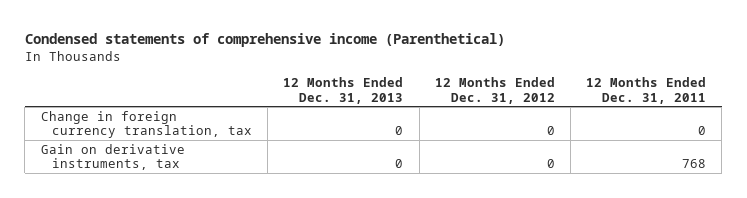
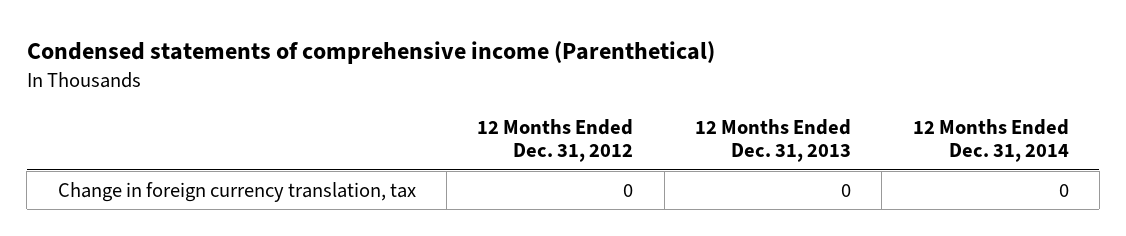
[586,76,707,104] 12 Months Ended Dec. 31, 2011 -> none
none -> [912,118,1069,163] 12 Months Ended Dec. 31, 2014
[40,143,185,171] Gain on derivative instruments, tax -> none

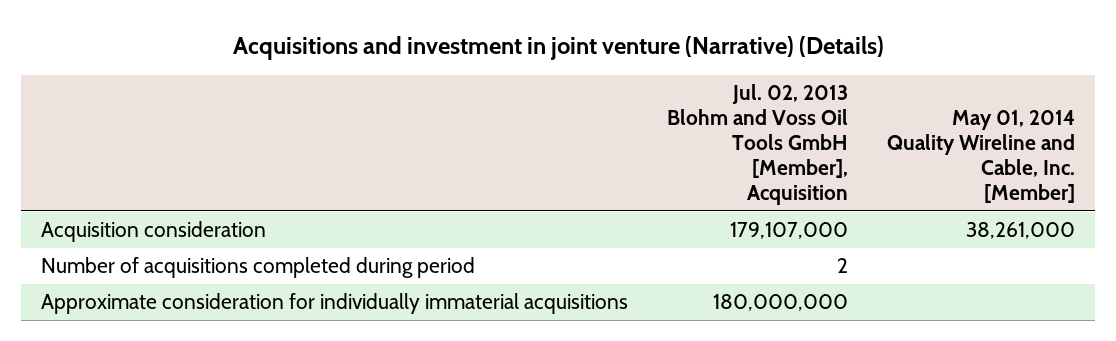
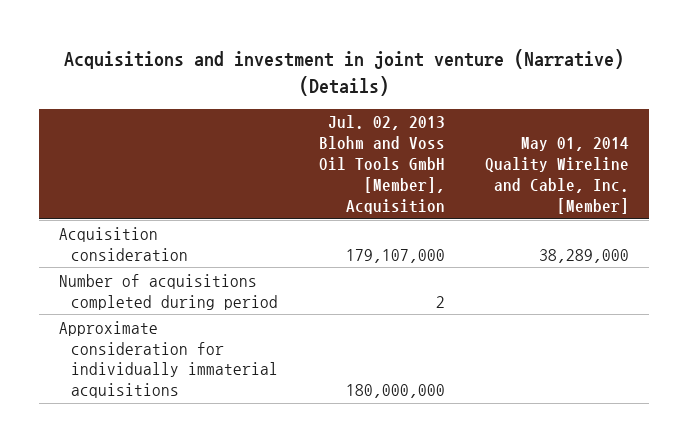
[966,222,1076,240] 38,261,000 -> [538,248,629,263] 38,289,000

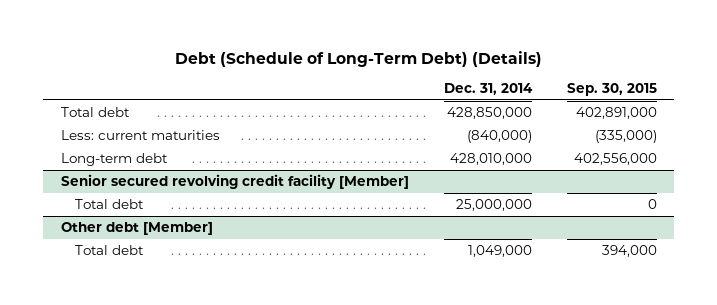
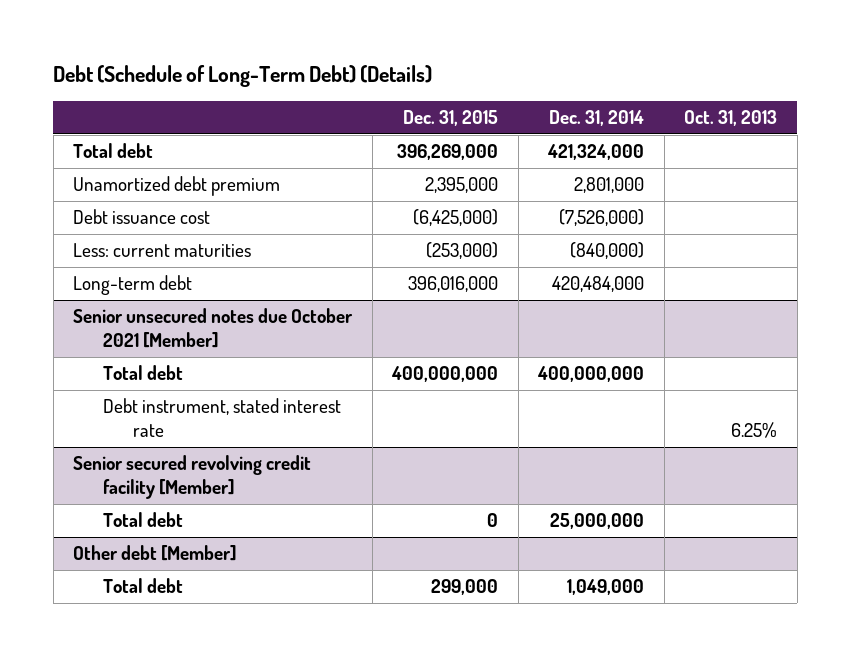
[566,83,657,97] Sep. 30, 2015 -> none
none -> [403,110,499,127] Dec. 31, 2015
none -> [684,110,778,127] Oct. 31, 2013
[446,106,532,119] 428,850,000 -> [547,144,645,161] 421,324,000
none -> [73,176,281,197] Unamortized debt premium
none -> [73,209,211,225] Debt issuance cost
[449,152,532,165] 428,010,000 -> [552,276,645,293] 420,484,000
none -> [73,308,354,349] Senior unsecured notes due October 2021 [Member]
none -> [103,365,184,381] Total debt
none -> [103,398,342,438] Debt instrument, stated interest rate

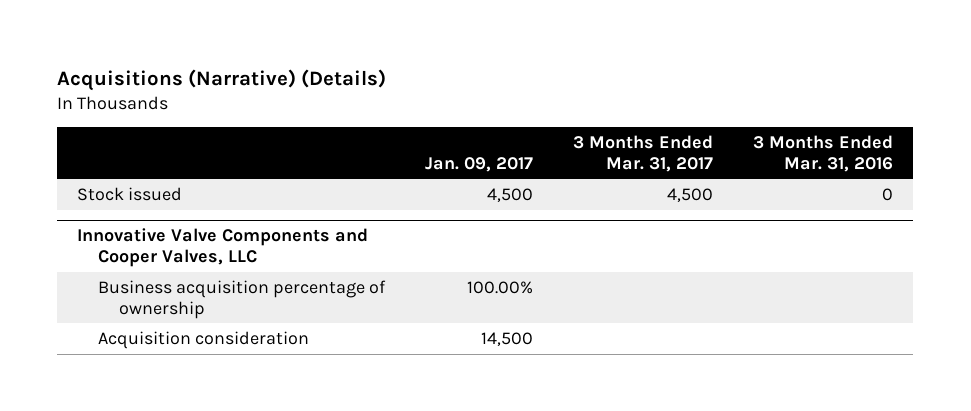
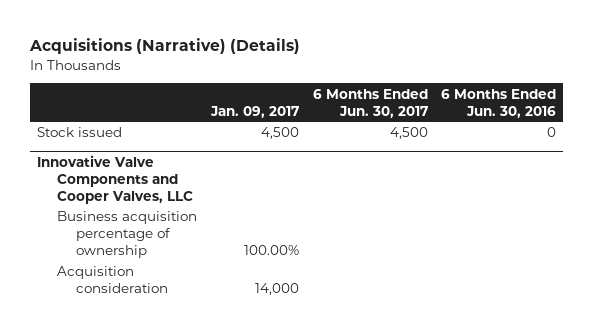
[573,134,714,172] 3 Months Ended Mar. 31, 2017 -> none
[753,134,894,172] 3 Months Ended Mar. 31, 2016 -> none
none -> [312,88,428,118] 6 Months Ended Jun. 30, 2017
none -> [441,88,557,118] 6 Months Ended Jun. 30, 2016
[481,331,534,346] 14,500 -> [254,283,299,296] 14,000

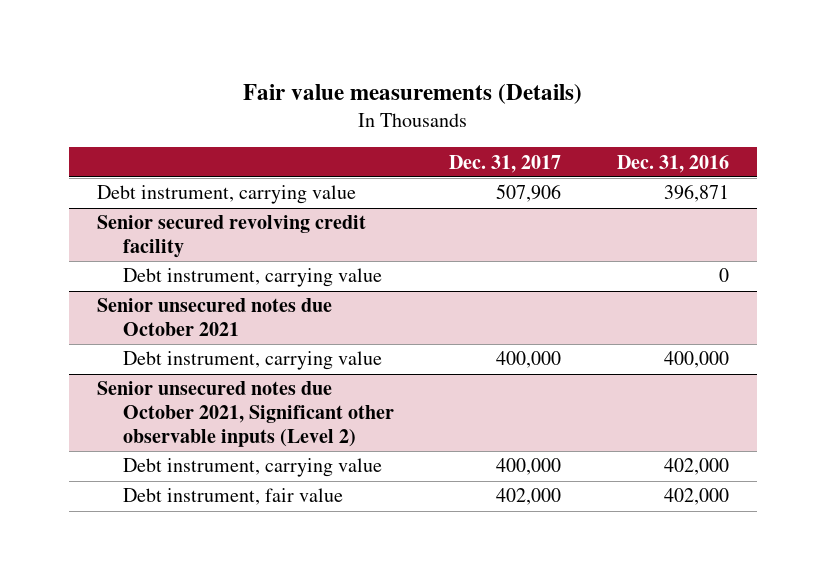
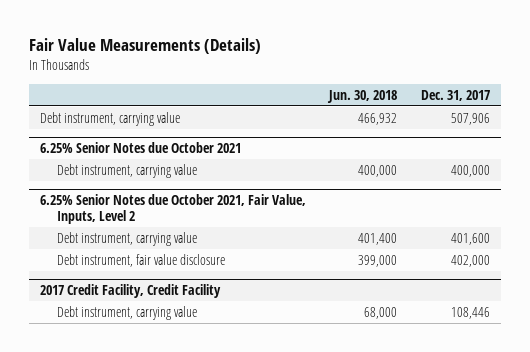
[243,84,583,105] Fair value measurements (Details) -> [28,37,261,54] Fair Value Measurements (Details)
[617,154,730,173] Dec. 31, 2016 -> none
none -> [327,89,398,103] Jun. 30, 2018
[97,215,367,259] Senior secured revolving credit facility -> none
[122,268,382,288] Debt instrument, carrying value -> none
[122,351,382,371] Debt instrument, carrying value -> none
[97,381,394,447] Senior unsecured notes due October 2021, Significant other observable inputs (Level 2) -> none
[97,298,333,337] Senior unsecured notes due October 2021 -> [40,142,242,154] 6.25% Senior Notes due October 2021
none -> [40,194,307,225] 6.25% Senior Notes due October 2021, Fair Value, Inputs, Level 2
none -> [56,232,197,247] Debt instrument, carrying value
[122,488,343,506] Debt instrument, fair value -> [56,254,225,268] Debt instrument, fair value disclosure
none -> [40,284,222,299] 2017 Credit Facility, Credit Facility
none -> [56,306,197,321] Debt instrument, carrying value

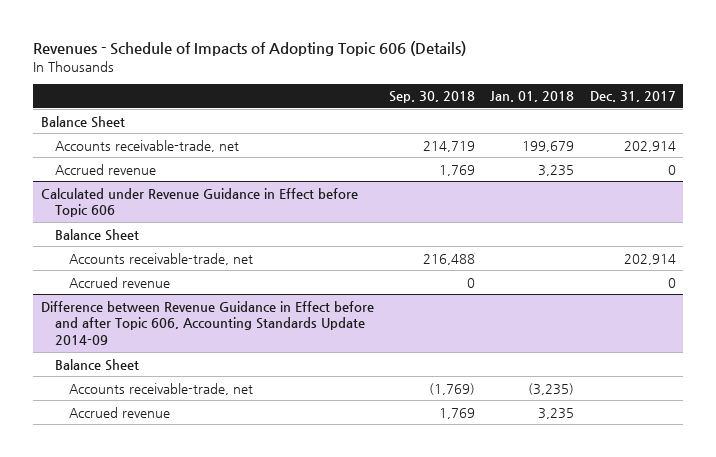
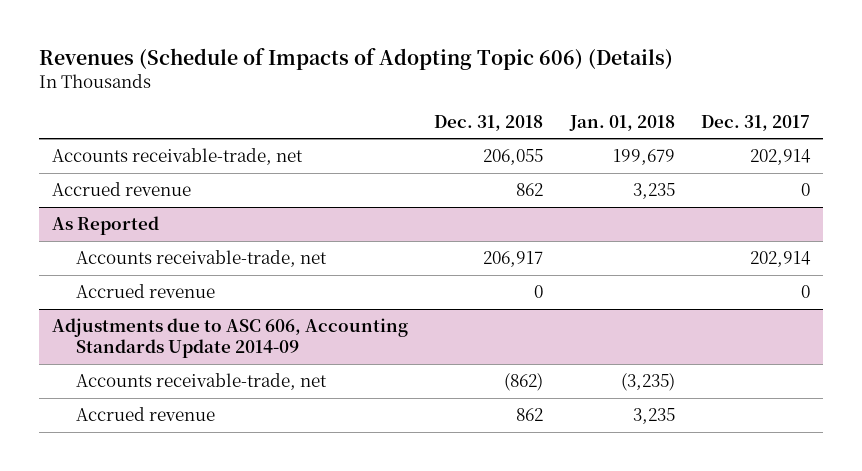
[32,41,466,57] Revenues - Schedule of Impacts of Adopting Topic 606 (Details) -> [38,48,673,71] Revenues (Schedule of Impacts of Adopting Topic 606) (Details)
[388,91,475,104] Sep. 30, 2018 -> none
none -> [434,114,544,131] Dec. 31, 2018
[40,115,125,128] Balance Sheet -> none
[54,228,139,241] Balance Sheet -> none
[40,187,358,218] Calculated under Revenue Guidance in Effect before Topic 606 -> [52,216,160,236] As Reported
[40,300,374,346] Difference between Revenue Guidance in Effect before and after Topic 606, Accounting Standards Update 2014-09 -> none
[54,358,139,371] Balance Sheet -> none
none -> [52,318,409,359] Adjustments due to ASC 606, Accounting Standards Update 2014-09

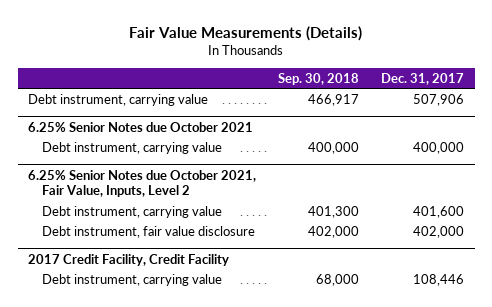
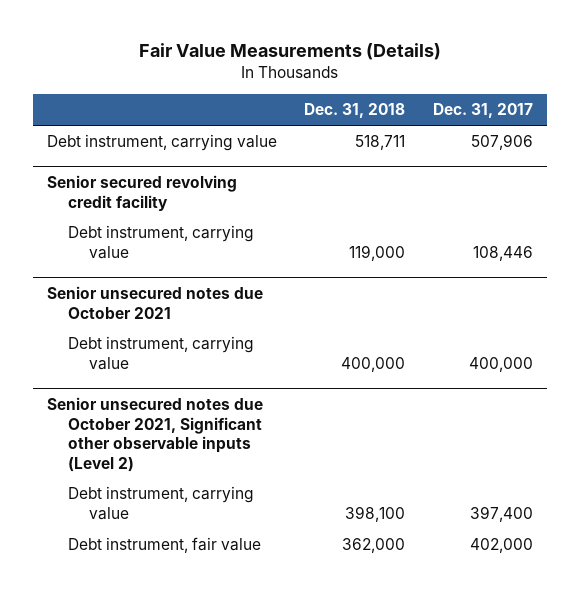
[278,72,360,85] Sep. 30, 2018 -> none
none -> [304,103,406,119] Dec. 31, 2018
[28,121,254,132] 6.25% Senior Notes due October 2021 -> none
[41,141,222,154] Debt instrument, carrying value -> none
[28,169,257,198] 6.25% Senior Notes due October 2021, Fair Value, Inputs, Level 2 -> none
[41,205,222,218] Debt instrument, carrying value -> none
[41,225,255,238] Debt instrument, fair value disclosure -> none
[28,253,230,266] 2017 Credit Facility, Credit Facility -> none
none -> [46,175,237,211] Senior secured revolving credit facility
none -> [46,286,263,319] Senior unsecured notes due October 2021
none -> [67,336,254,370] Debt instrument, carrying value
none -> [46,397,263,472] Senior unsecured notes due October 2021, Significant other observable inputs (Level 2)
none -> [67,486,254,520] Debt instrument, carrying value
none -> [67,537,261,554] Debt instrument, fair value

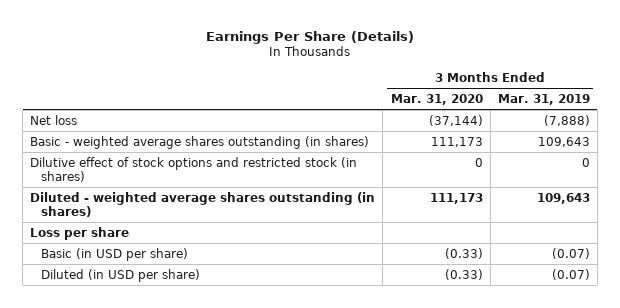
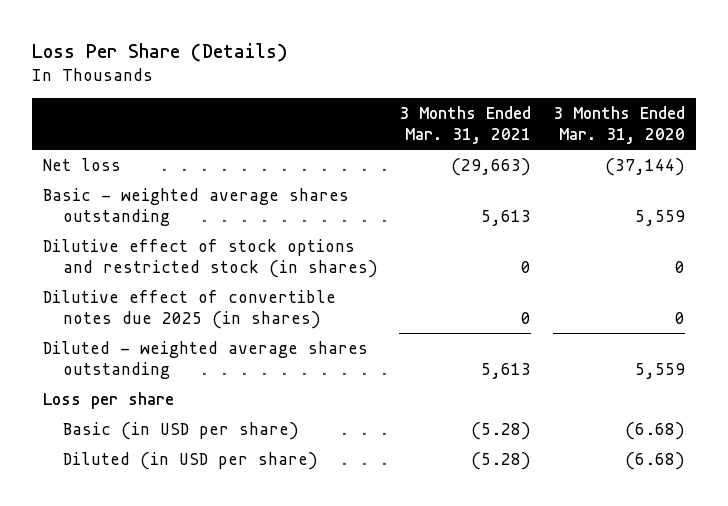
[206,30,415,44] Earnings Per Share (Details) -> [32,43,289,63] Loss Per Share (Details)
[497,94,590,106] Mar. 31, 2019 -> none
none -> [399,105,532,145] 3 Months Ended Mar. 31, 2021
[30,135,370,149] Basic - weighted average shares outstanding (in shares) -> [43,187,350,227] Basic - weighted average shares outstanding
[430,136,483,147] 111,173 -> [635,210,686,227] 5,559
none -> [43,289,337,330] Dilutive effect of convertible notes due 2025 (in shares)
[30,191,376,217] Diluted - weighted average shares outstanding (in shares) -> [43,340,369,380] Diluted - weighted average shares outstanding
[429,192,483,204] 111,173 -> [635,363,686,380] 5,559
[444,247,483,259] (0.33) -> [625,421,686,440] (6.68)
[444,268,483,280] (0.33) -> [625,451,686,470] (6.68)

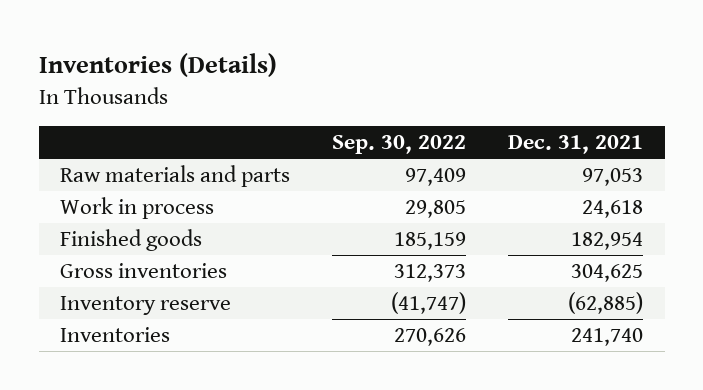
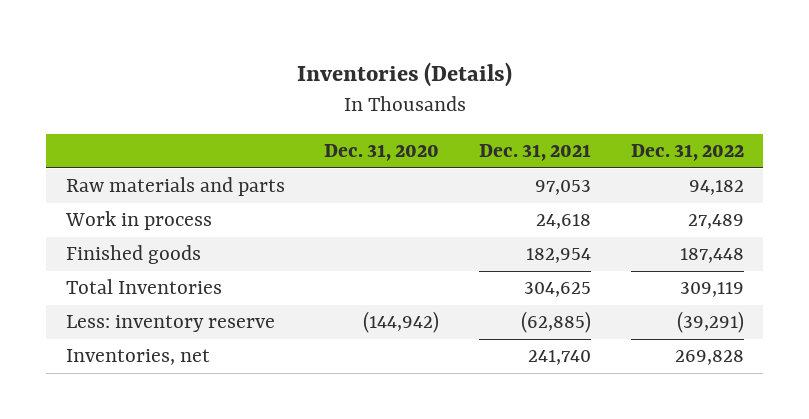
[332,135,467,155] Sep. 30, 2022 -> none
none -> [324,144,440,162] Dec. 31, 2020
none -> [630,144,744,162] Dec. 31, 2022
[59,263,227,279] Gross inventories -> [65,279,222,295] Total Inventories
[59,296,231,316] Inventory reserve -> [65,315,275,333] Less: inventory reserve
[59,327,170,343] Inventories -> [65,349,210,366] Inventories, net

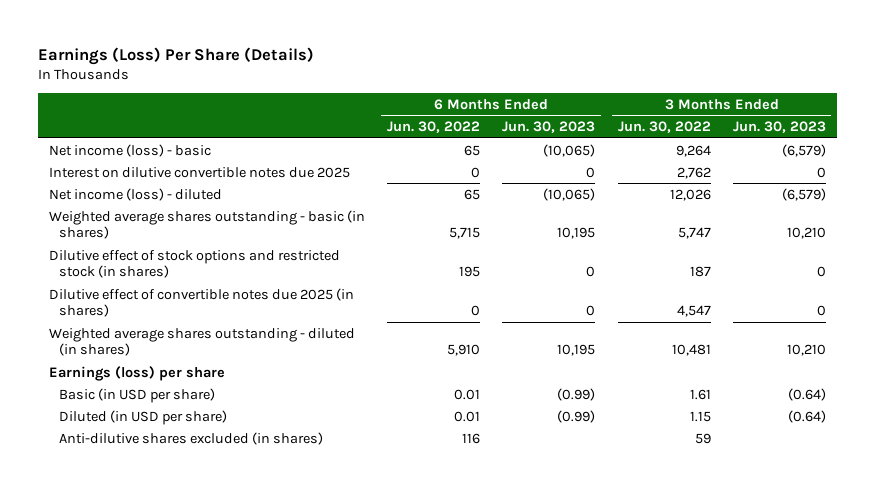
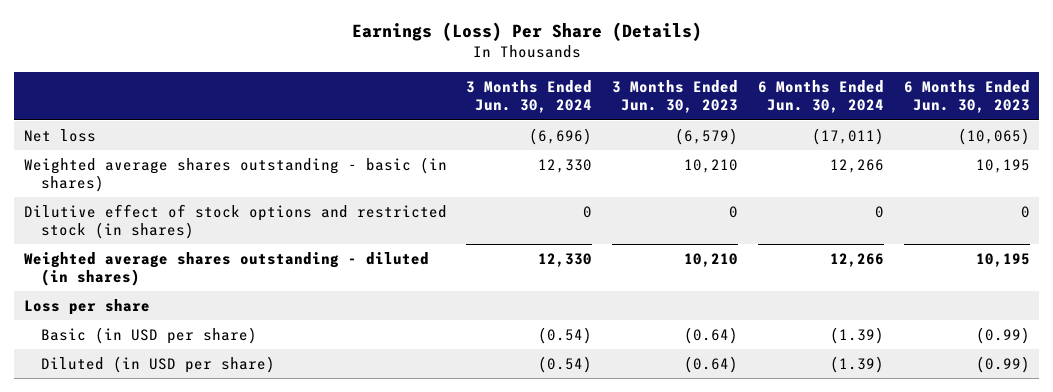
[386,121,480,134] Jun. 30, 2022 -> none
[617,121,711,134] Jun. 30, 2022 -> none
none -> [466,80,593,114] 3 Months Ended Jun. 30, 2024
none -> [757,80,884,114] 6 Months Ended Jun. 30, 2024
[48,166,350,178] Interest on dilutive convertible notes due 2025 -> none
[48,187,222,201] Net income (loss) - diluted -> none
[48,143,211,157] Net income (loss) - basic -> [23,128,96,142] Net loss
[48,287,354,318] Dilutive effect of convertible notes due 2025 (in shares) -> none
[48,365,225,381] Earnings (loss) per share -> [23,298,150,315] Loss per share
[58,431,323,445] Anti-dilutive shares excluded (in shares) -> none

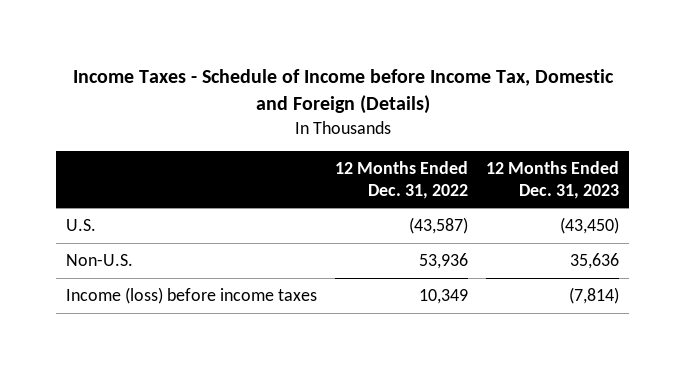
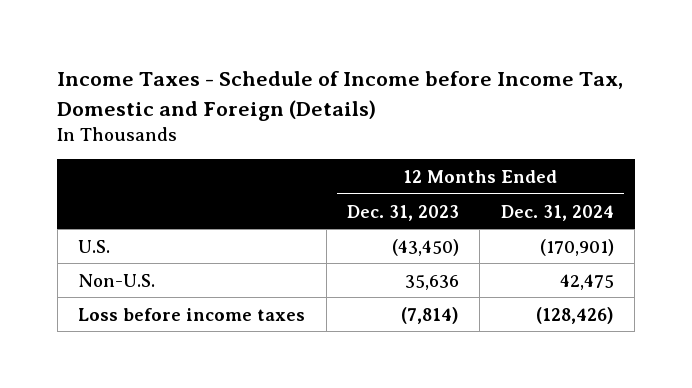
[335,160,469,199] 12 Months Ended Dec. 31, 2022 -> none
none -> [500,204,614,221] Dec. 31, 2024
[65,286,317,304] Income (loss) before income taxes -> [78,307,306,321] Loss before income taxes

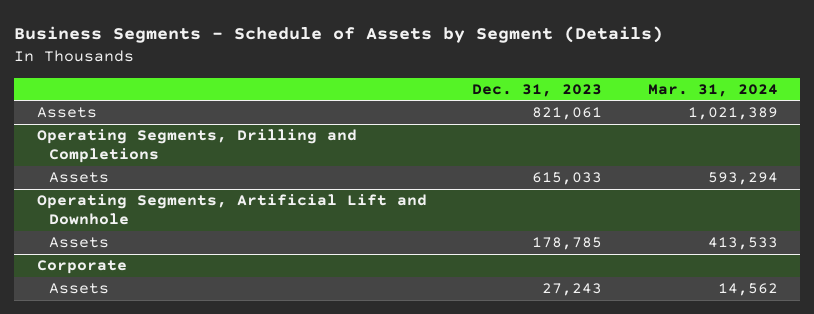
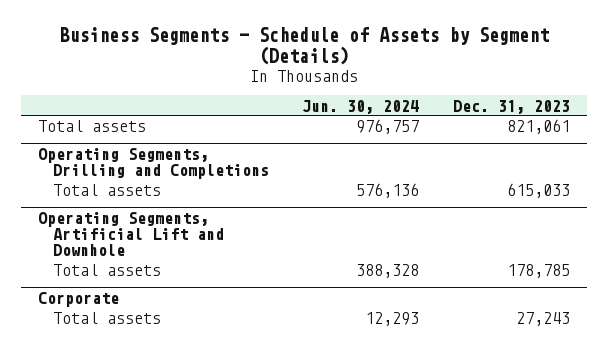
[647,83,778,97] Mar. 31, 2024 -> none
none -> [302,99,420,114] Jun. 30, 2024
[36,107,97,119] Assets -> [37,120,146,133] Total assets
[48,172,109,184] Assets -> [52,184,161,197] Total assets
[48,237,109,249] Assets -> [52,264,161,277] Total assets
[48,283,109,295] Assets -> [52,312,161,325] Total assets

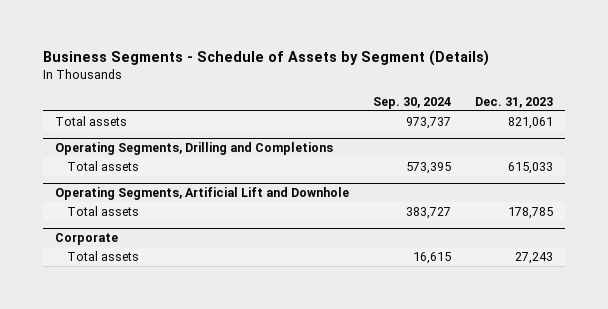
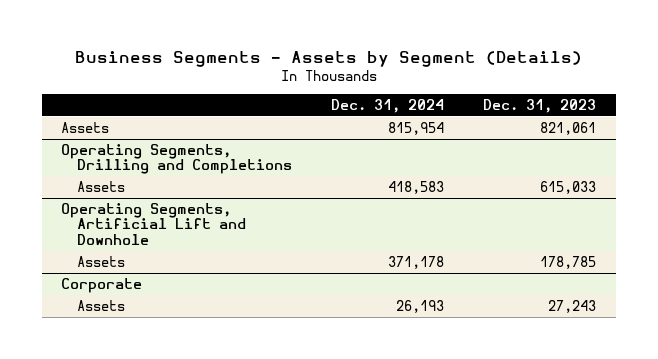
[42,50,489,67] Business Segments - Schedule of Assets by Segment (Details) -> [74,50,582,67] Business Segments - Assets by Segment (Details)
[373,96,452,109] Sep. 30, 2024 -> none
none -> [331,98,445,113] Dec. 31, 2024
[54,115,127,126] Total assets -> [61,121,110,133] Assets
[66,160,139,171] Total assets -> [77,180,126,192] Assets
[66,205,139,216] Total assets -> [77,255,126,267] Assets
[66,250,139,261] Total assets -> [77,299,126,311] Assets

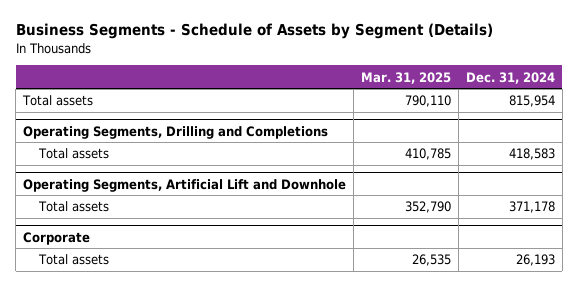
[74,50,582,67] Business Segments - Assets by Segment (Details) -> [15,23,493,40] Business Segments - Schedule of Assets by Segment (Details)
[483,98,597,113] Dec. 31, 2023 -> none
none -> [360,71,451,84] Mar. 31, 2025
[61,121,110,133] Assets -> [22,95,94,107] Total assets
[77,180,126,192] Assets -> [37,148,109,160] Total assets
[77,255,126,267] Assets -> [37,201,109,213] Total assets
[77,299,126,311] Assets -> [37,254,109,266] Total assets

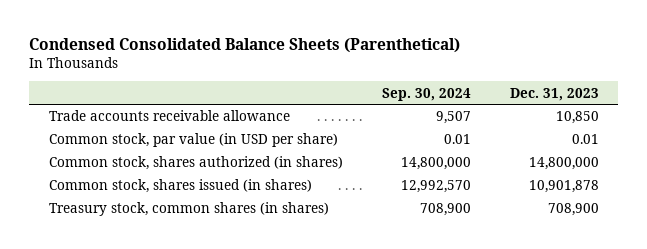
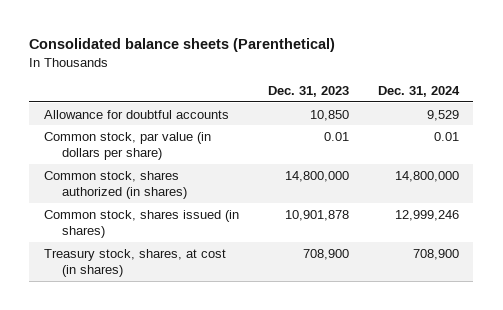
[29,38,461,54] Condensed Consolidated Balance Sheets (Parenthetical) -> [29,38,336,53] Consolidated balance sheets (Parenthetical)
[381,87,471,101] Sep. 30, 2024 -> none
none -> [377,85,460,97] Dec. 31, 2024
[48,110,290,122] Trade accounts receivable allowance -> [43,109,229,119] Allowance for doubtful accounts
[48,133,338,148] Common stock, par value (in USD per share) -> [43,131,211,161] Common stock, par value (in dollars per share)
[48,202,329,217] Treasury stock, common shares (in shares) -> [43,248,226,278] Treasury stock, shares, at cost (in shares)

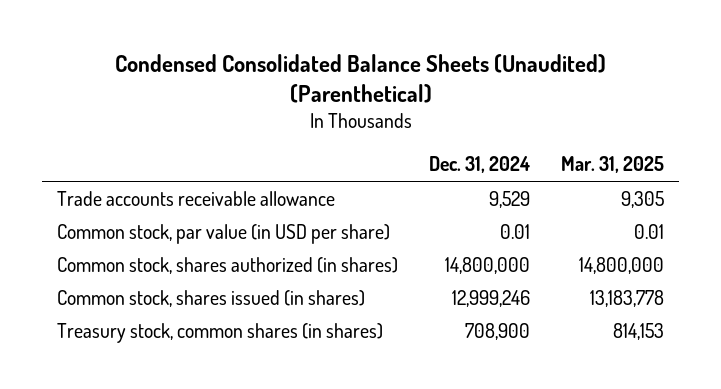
[29,38,336,53] Consolidated balance sheets (Parenthetical) -> [114,54,606,104] Condensed Consolidated Balance Sheets (Unaudited) (Parenthetical)
[267,85,349,97] Dec. 31, 2023 -> none
none -> [560,156,664,174] Mar. 31, 2025
[43,109,229,119] Allowance for doubtful accounts -> [57,190,336,206] Trade accounts receivable allowance
[43,131,211,161] Common stock, par value (in dollars per share) -> [57,223,391,244] Common stock, par value (in USD per share)
[43,248,226,278] Treasury stock, shares, at cost (in shares) -> [57,322,384,343] Treasury stock, common shares (in shares)

